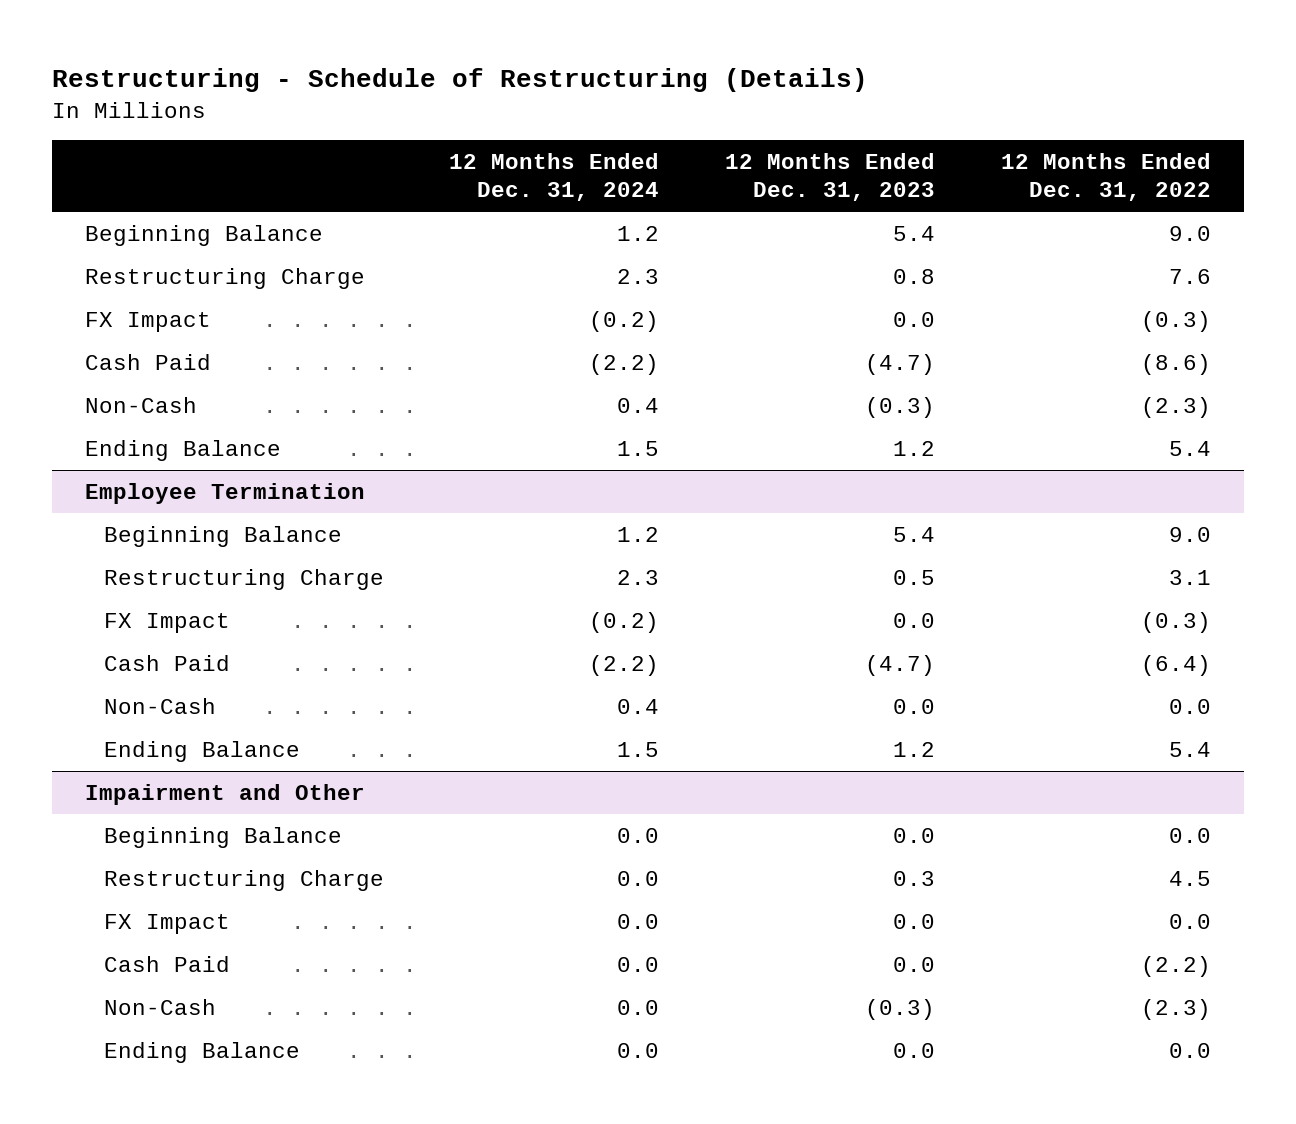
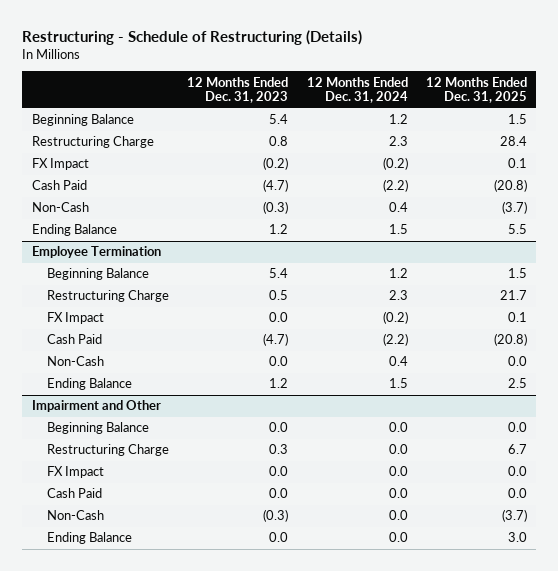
[1000,153,1211,202] 12 Months Ended Dec. 31, 2022 -> none
none -> [425,76,527,104] 12 Months Ended Dec. 31, 2025
[893,311,936,327] 0.0 -> [263,157,289,171] (0.2)

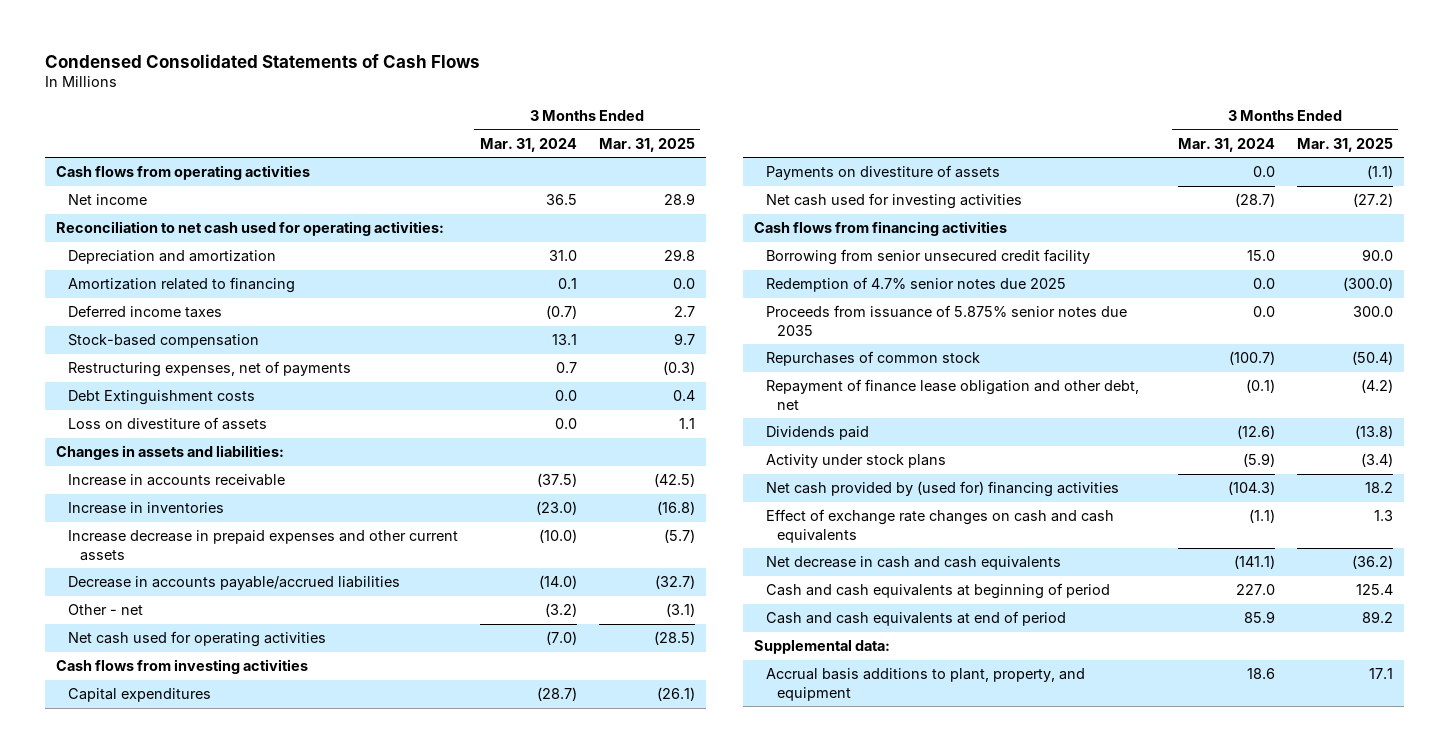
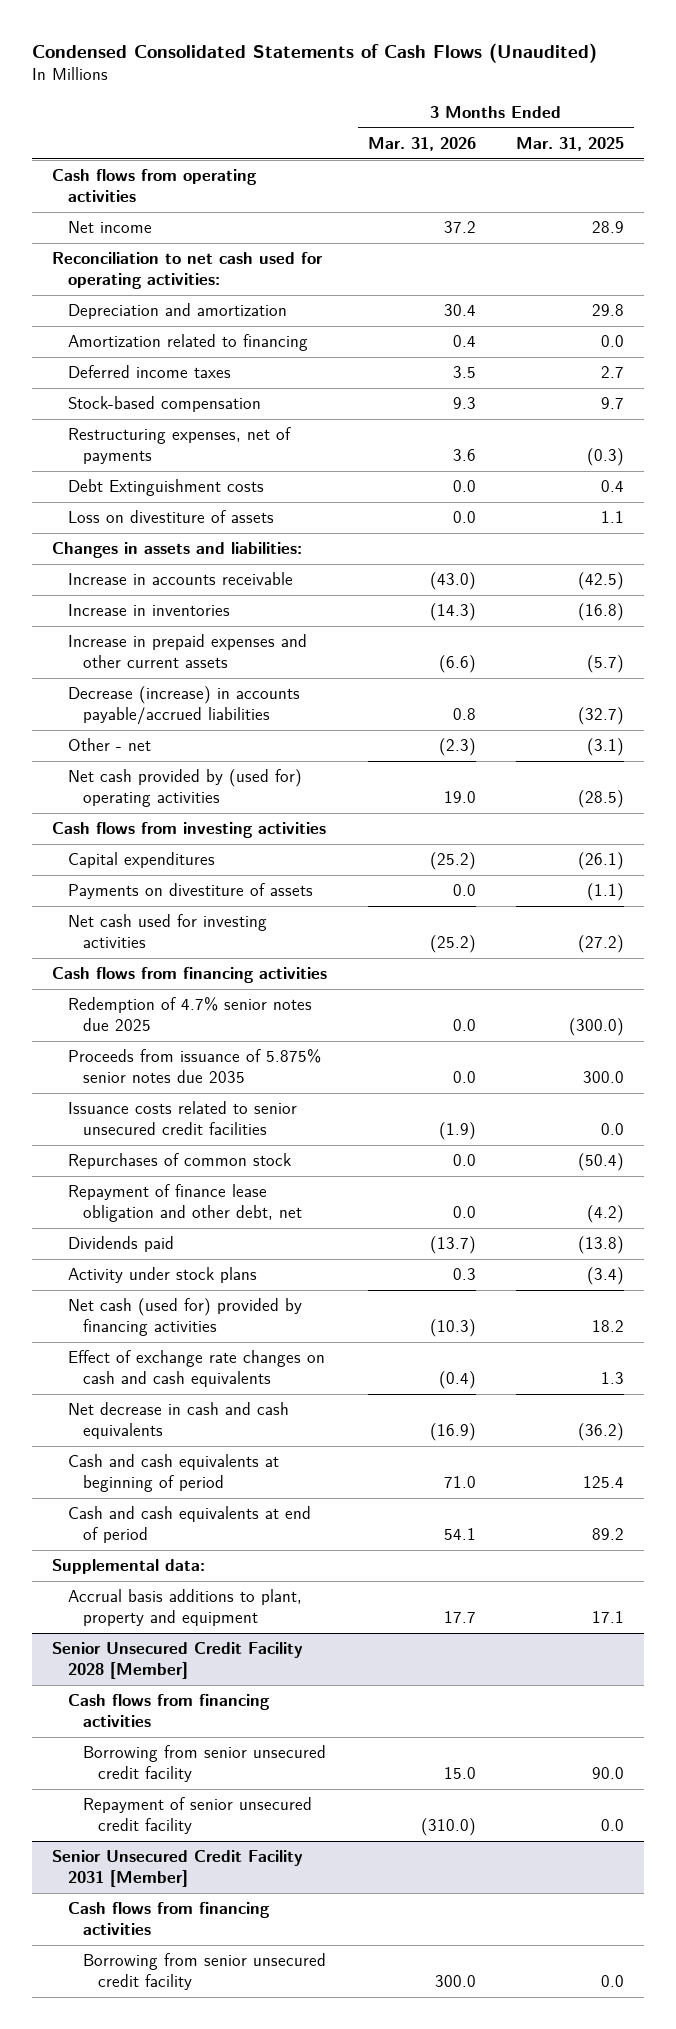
[44,53,480,68] Condensed Consolidated Statements of Cash Flows -> [32,42,598,63] Condensed Consolidated Statements of Cash Flows (Unaudited)
[479,137,577,152] Mar. 31, 2024 -> none
none -> [367,137,476,152] Mar. 31, 2026
[67,530,458,561] Increase decrease in prepaid expenses and other current assets -> [67,634,307,669] Increase in prepaid expenses and other current assets
[67,576,400,591] Decrease in accounts payable/accrued liabilities -> [67,686,300,726] Decrease (increase) in accounts payable/accrued liabilities
[67,631,326,648] Net cash used for operating activities -> [67,769,302,808] Net cash provided by (used for) operating activities
[765,249,1090,266] Borrowing from senior unsecured credit facility -> none
none -> [67,1101,297,1136] Issuance costs related to senior unsecured credit facilities
[765,481,1119,498] Net cash provided by (used for) financing activities -> [67,1298,302,1337] Net cash (used for) provided by financing activities
[765,668,1085,701] Accrual basis additions to plant, property, and equipment -> [67,1589,302,1627] Accrual basis additions to plant, property and equipment
none -> [52,1642,304,1680] Senior Unsecured Credit Facility 2028 [Member]
none -> [67,1694,270,1728] Cash flows from financing activities
none -> [82,1745,326,1783] Borrowing from senior unsecured credit facility
none -> [82,1797,312,1835] Repayment of senior unsecured credit facility
none -> [52,1850,304,1888] Senior Unsecured Credit Facility 2031 [Member]
none -> [67,1902,270,1936] Cash flows from financing activities
none -> [82,1953,326,1991] Borrowing from senior unsecured credit facility

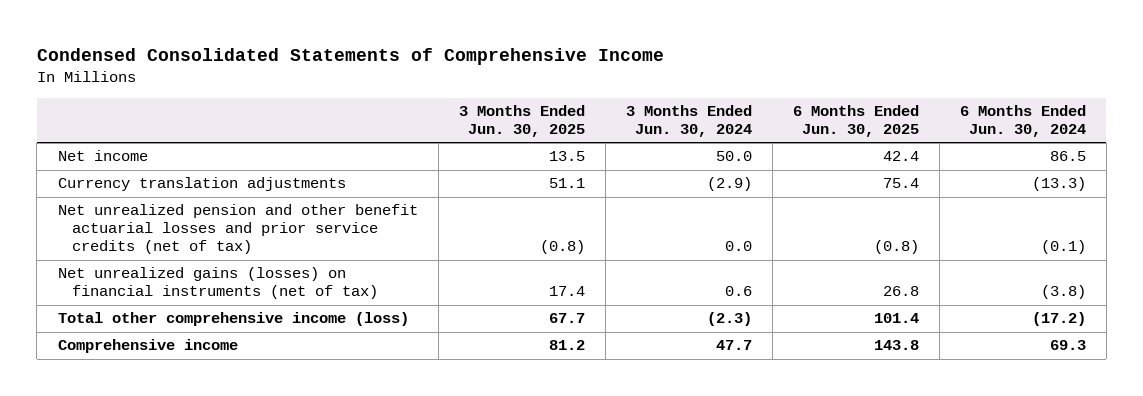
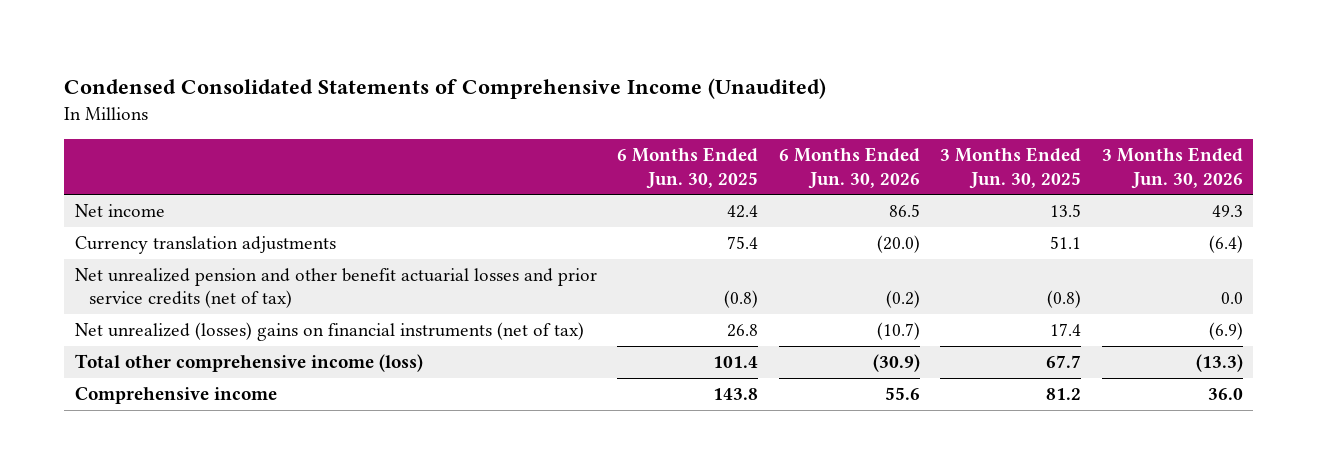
[36,48,664,66] Condensed Consolidated Statements of Comprehensive Income -> [64,78,827,100] Condensed Consolidated Statements of Comprehensive Income (Unaudited)
[625,105,752,137] 3 Months Ended Jun. 30, 2024 -> none
[959,105,1086,137] 6 Months Ended Jun. 30, 2024 -> none
none -> [778,147,920,189] 6 Months Ended Jun. 30, 2026
none -> [1101,147,1243,189] 3 Months Ended Jun. 30, 2026
[57,267,378,300] Net unrealized gains (losses) on financial instruments (net of tax) -> [74,322,584,342] Net unrealized (losses) gains on financial instruments (net of tax)

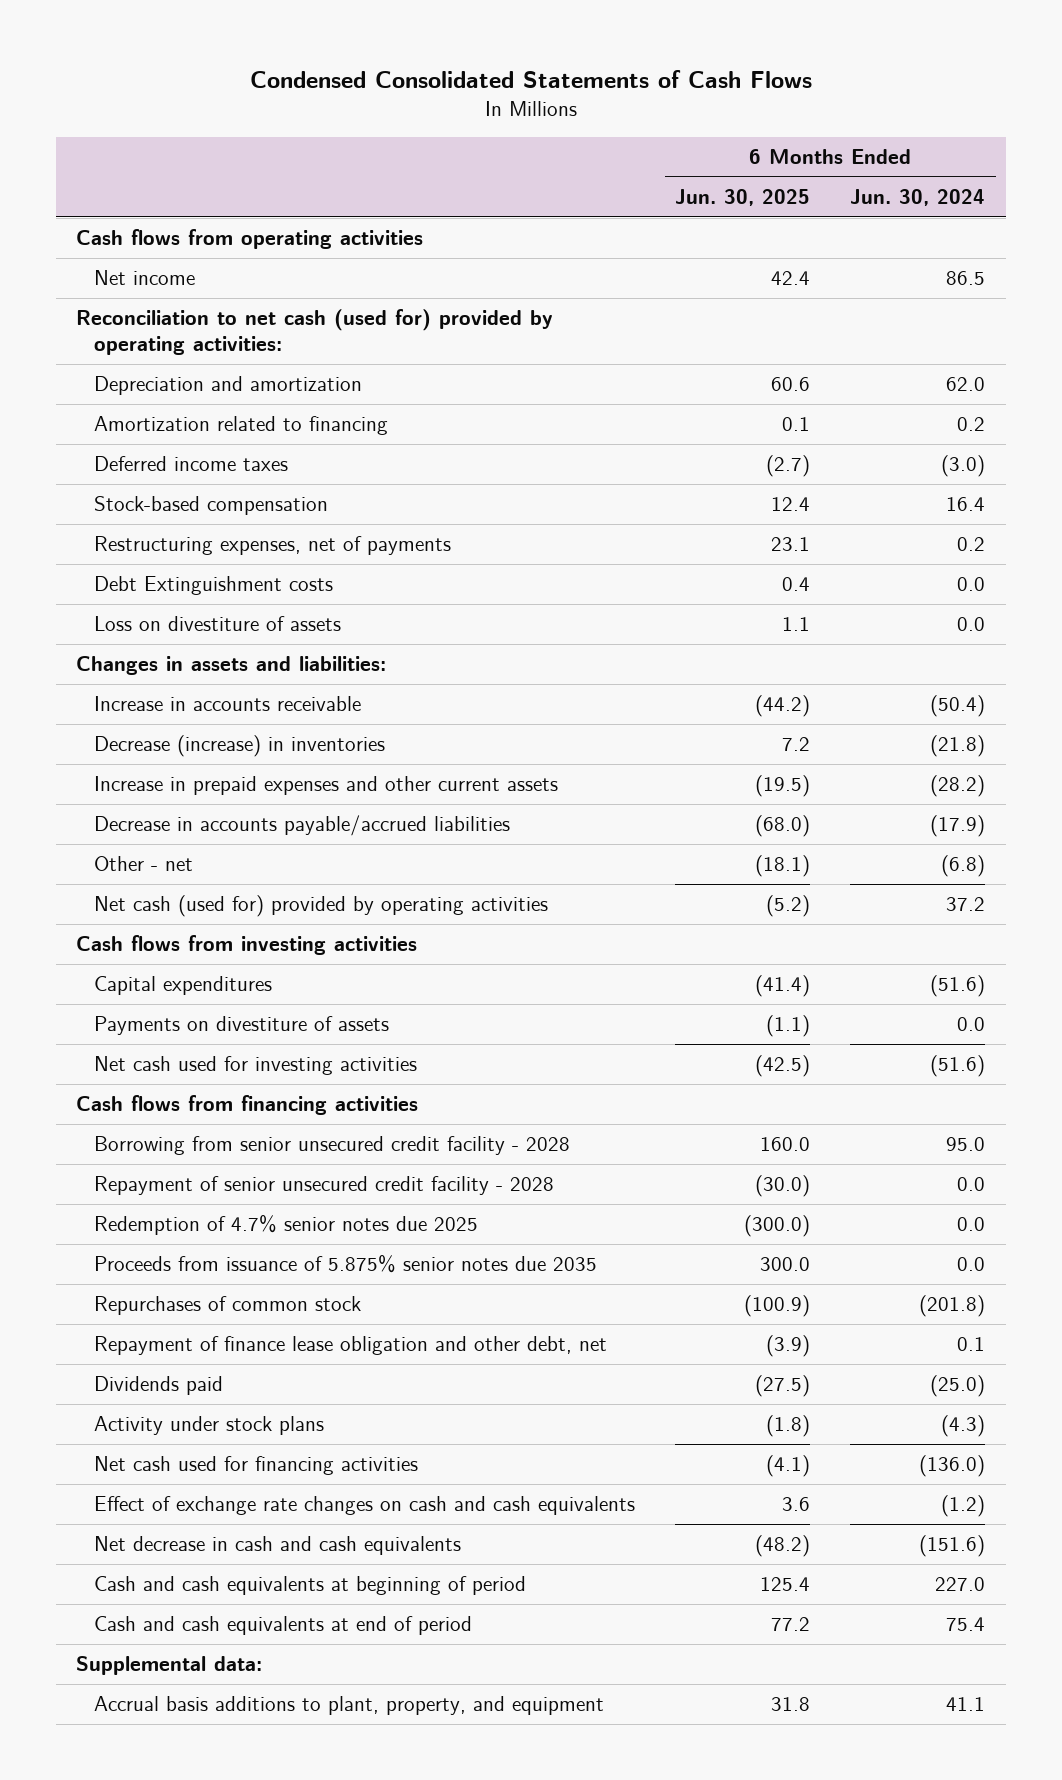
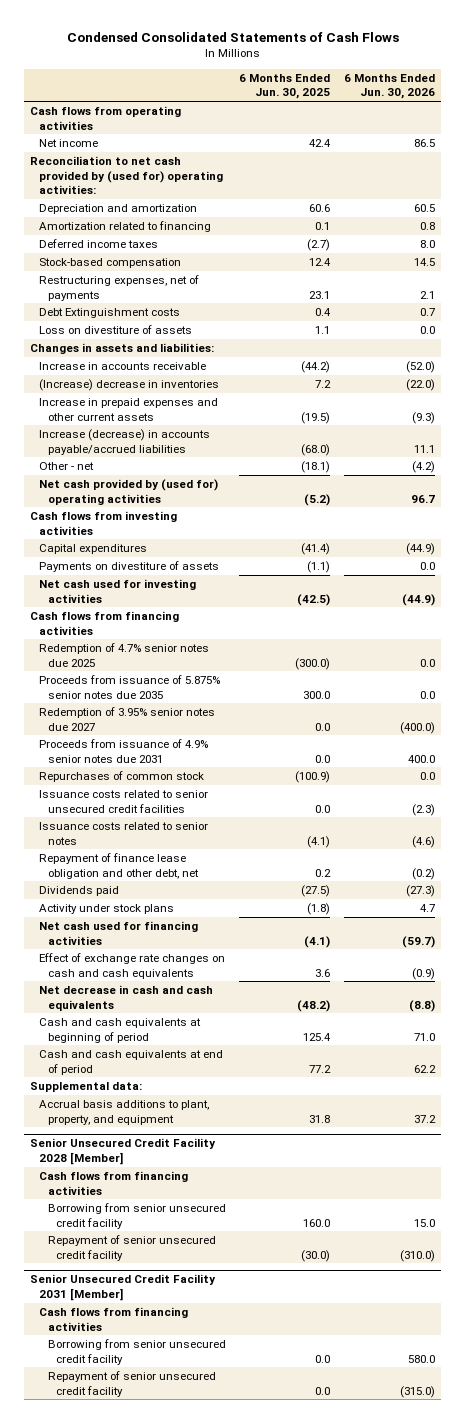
[850,188,986,206] Jun. 30, 2024 -> none
none -> [343,73,435,100] 6 Months Ended Jun. 30, 2026
[76,309,554,355] Reconciliation to net cash (used for) provided by operating activities: -> [30,155,224,195] Reconciliation to net cash provided by (used for) operating activities:
[93,735,385,758] Decrease (increase) in inventories -> [39,378,220,391] (Increase) decrease in inventories
[93,815,510,837] Decrease in accounts payable/accrued liabilities -> [39,428,211,455] Increase (decrease) in accounts payable/accrued liabilities
[93,895,548,918] Net cash (used for) provided by operating activities -> [39,478,219,505] Net cash provided by (used for) operating activities
[93,1136,570,1156] Borrowing from senior unsecured credit facility - 2028 -> none
[93,1176,554,1196] Repayment of senior unsecured credit facility - 2028 -> none
none -> [39,706,216,731] Redemption of 3.95% senior notes due 2027
none -> [39,738,209,763] Proceeds from issuance of 4.9% senior notes due 2031
none -> [39,789,209,813] Issuance costs related to senior unsecured credit facilities
none -> [39,821,209,845] Issuance costs related to senior notes
[765,1335,810,1358] (3.9) -> [315,868,332,877] 0.2
none -> [30,1138,217,1165] Senior Unsecured Credit Facility 2028 [Member]
none -> [39,1170,189,1195] Cash flows from financing activities
none -> [47,1202,226,1229] Borrowing from senior unsecured credit facility
none -> [47,1234,216,1261] Repayment of senior unsecured credit facility
none -> [30,1274,217,1301] Senior Unsecured Credit Facility 2031 [Member]
none -> [39,1306,189,1331] Cash flows from financing activities
none -> [47,1338,226,1365] Borrowing from senior unsecured credit facility
none -> [47,1370,216,1397] Repayment of senior unsecured credit facility

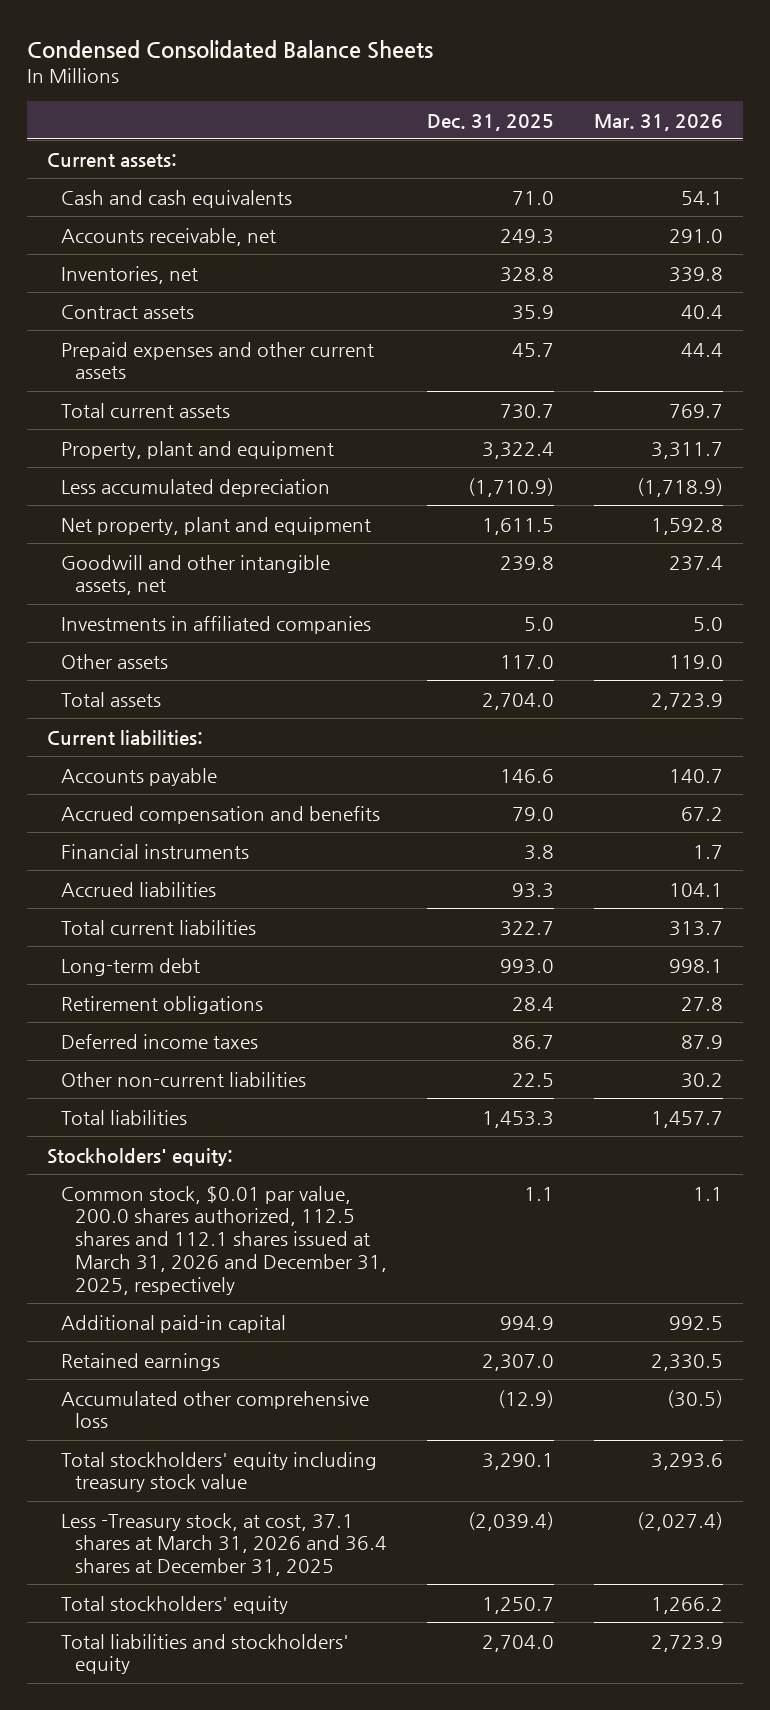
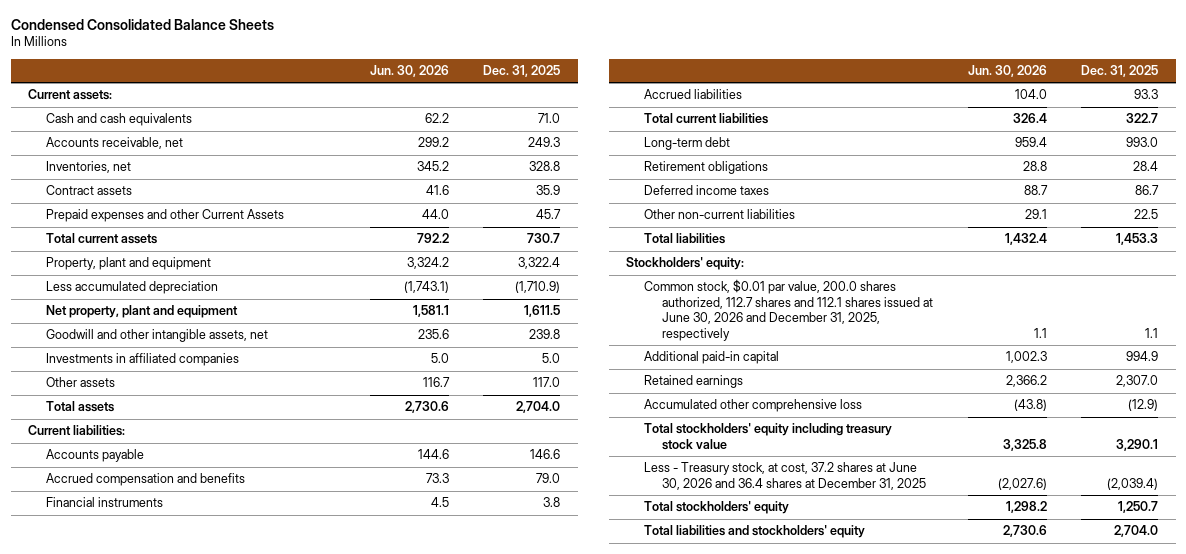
[593,113,723,131] Mar. 31, 2026 -> none
none -> [369,64,449,77] Jun. 30, 2026
[60,341,374,380] Prepaid expenses and other current assets -> [45,209,284,223] Prepaid expenses and other Current Assets
[60,1185,387,1295] Common stock, $0.01 par value, 200.0 shares authorized, 112.5 shares and 112.1 shares issued at March 31, 2026 and December 31, 2025, respectively -> [643,279,933,341] Common stock, $0.01 par value, 200.0 shares authorized, 112.7 shares and 112.1 shares issued at June 30, 2026 and December 31, 2025, respectively
[60,1512,387,1577] Less -Treasury stock, at cost, 37.1 shares at March 31, 2026 and 36.4 shares at December 31, 2025 -> [643,462,926,490] Less - Treasury stock, at cost, 37.2 shares at June 30, 2026 and 36.4 shares at December 31, 2025

